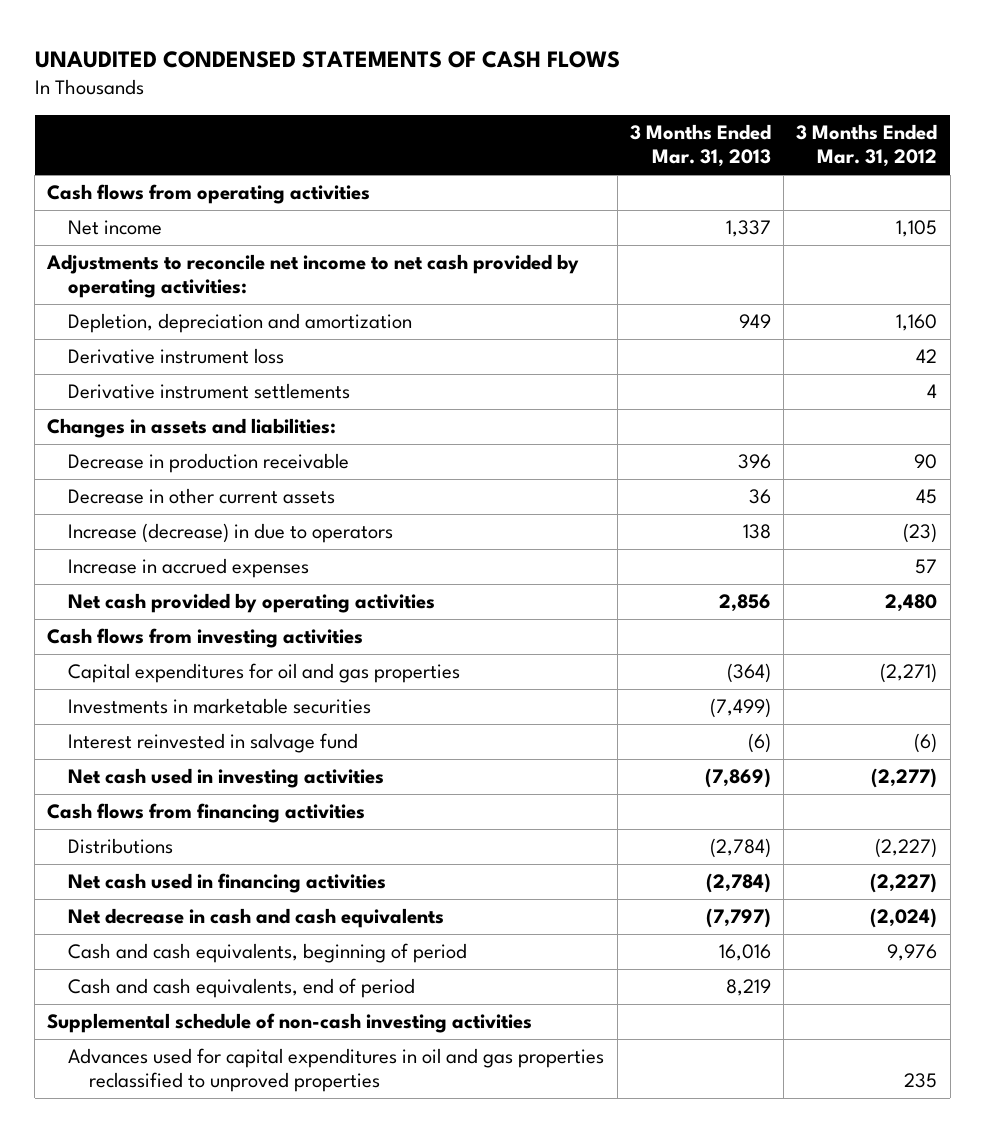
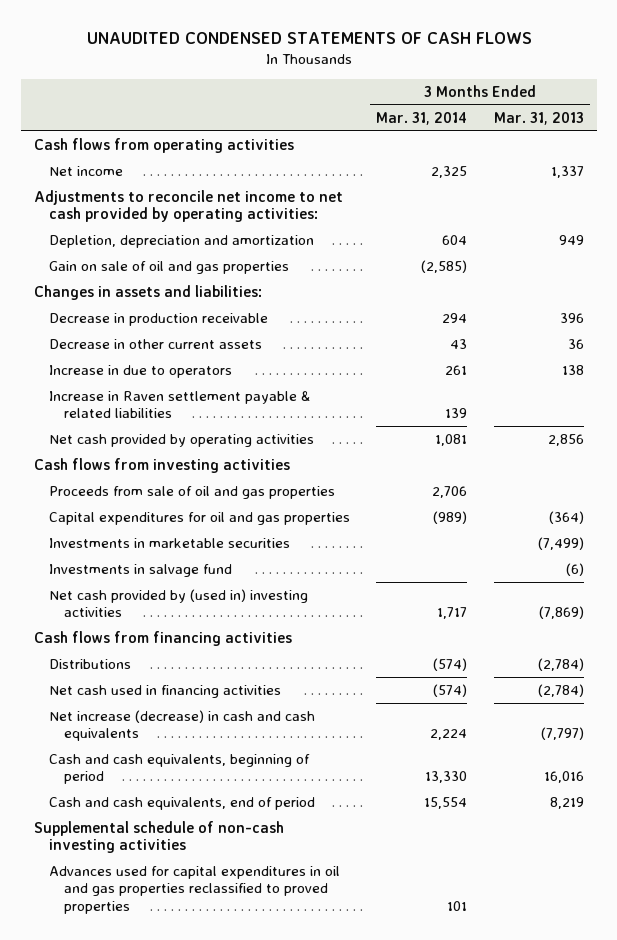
[796,124,938,168] 3 Months Ended Mar. 31, 2012 -> none
none -> [376,111,468,125] Mar. 31, 2014
[68,348,285,365] Derivative instrument loss -> none
[68,383,351,400] Derivative instrument settlements -> none
none -> [48,261,289,275] Gain on sale of oil and gas properties
[68,558,310,579] Increase in accrued expenses -> none
[68,523,394,544] Increase (decrease) in due to operators -> [48,365,232,379] Increase in due to operators
none -> [48,391,310,419] Increase in Raven settlement payable & related liabilities
none -> [48,486,335,500] Proceeds from sale of oil and gas properties
[68,733,359,754] Interest reinvested in salvage fund -> [48,564,232,578] Investments in salvage fund
[68,768,385,789] Net cash used in investing activities -> [48,589,308,618] Net cash provided by (used in) investing activities
[68,908,445,929] Net decrease in cash and cash equivalents -> [48,710,315,742] Net increase (decrease) in cash and cash equivalents
[68,1048,605,1093] Advances used for capital expenditures in oil and gas properties reclassified to unproved properties -> [48,866,340,914] Advances used for capital expenditures in oil and gas properties reclassified to proved properties

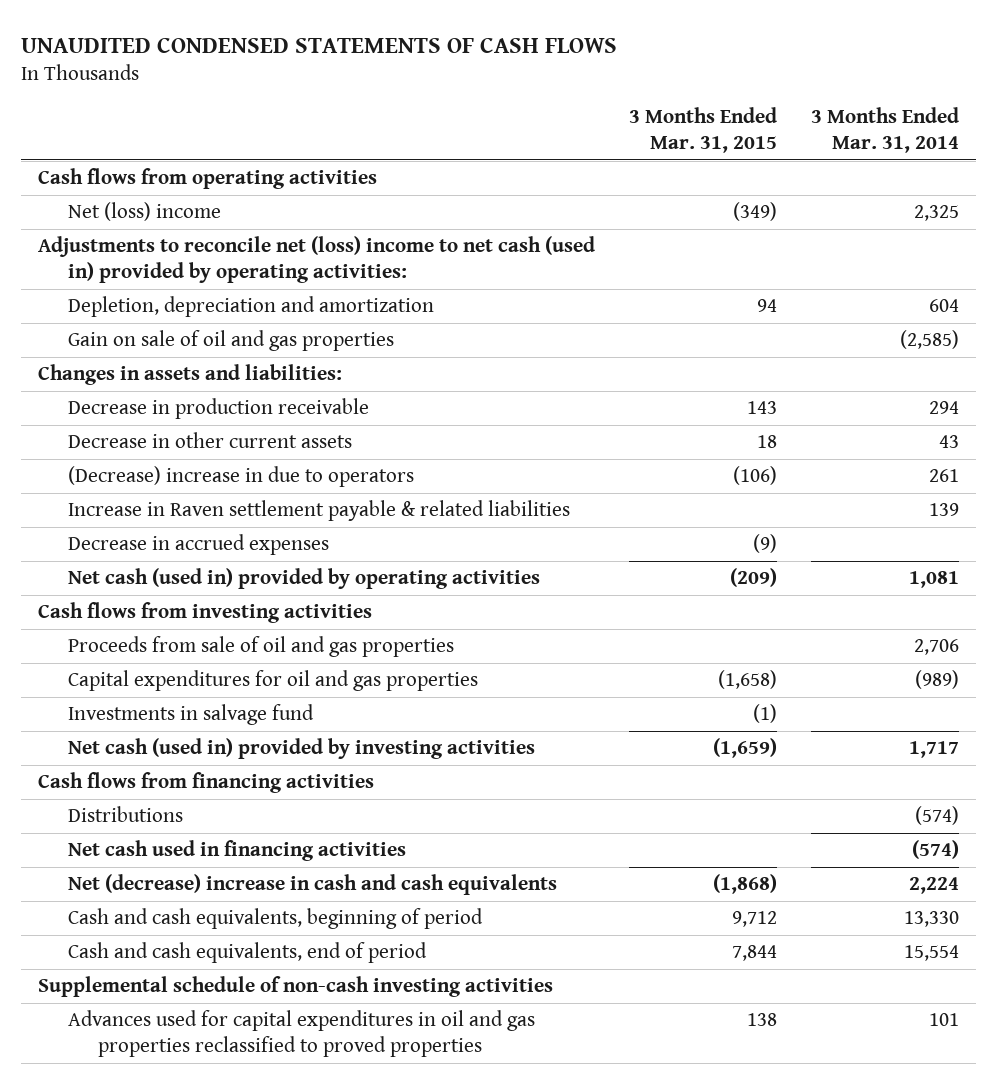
[493,111,584,125] Mar. 31, 2013 -> none
none -> [628,107,777,154] 3 Months Ended Mar. 31, 2015
[48,166,123,177] Net income -> [68,202,222,222] Net (loss) income
[33,190,343,223] Adjustments to reconcile net income to net cash provided by operating activities: -> [38,236,596,284] Adjustments to reconcile net (loss) income to net cash (used in) provided by operating activities:
[48,365,232,379] Increase in due to operators -> [68,466,415,488] (Decrease) increase in due to operators
none -> [68,534,330,556] Decrease in accrued expenses
[48,434,314,448] Net cash provided by operating activities -> [68,568,541,590] Net cash (used in) provided by operating activities
[48,538,290,549] Investments in marketable securities -> none
[48,589,308,618] Net cash provided by (used in) investing activities -> [68,738,536,760] Net cash (used in) provided by investing activities
[48,710,315,742] Net increase (decrease) in cash and cash equivalents -> [68,874,558,896] Net (decrease) increase in cash and cash equivalents

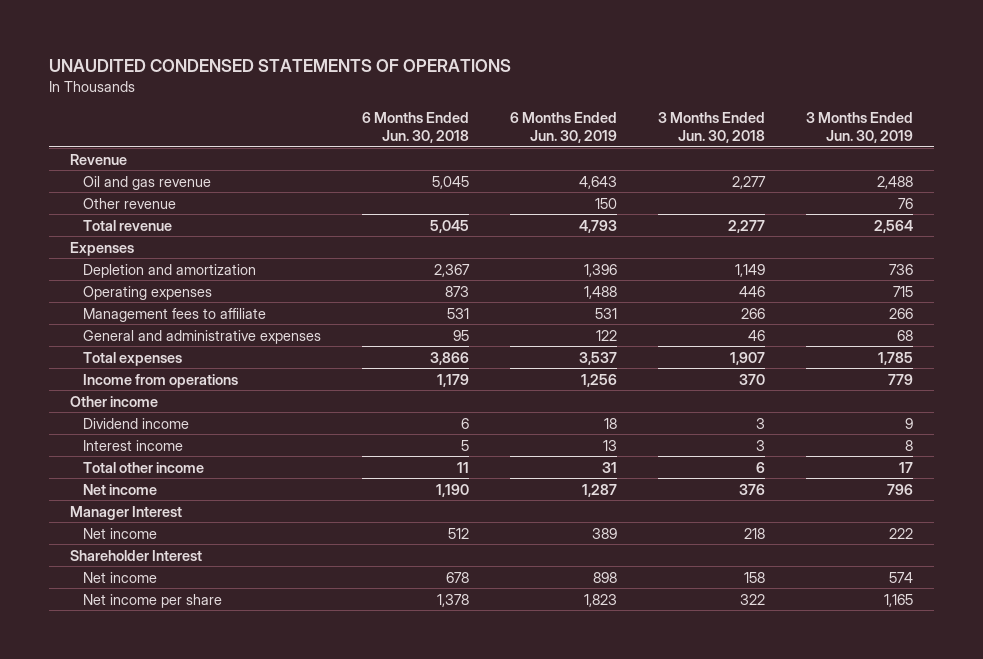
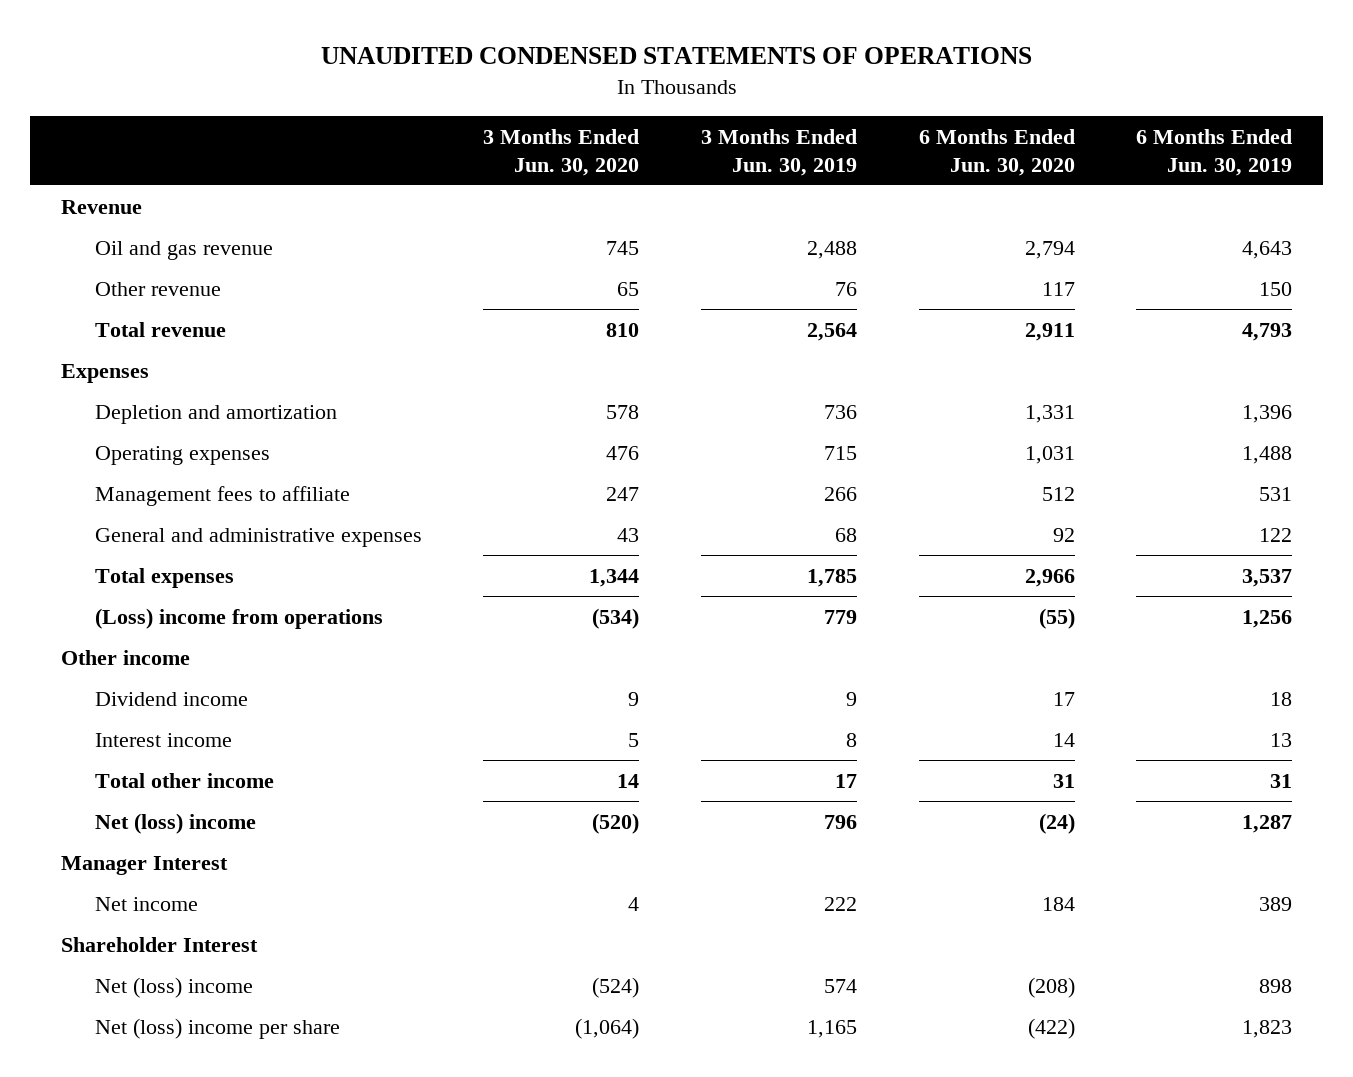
[361,112,469,144] 6 Months Ended Jun. 30, 2018 -> none
[657,112,765,144] 3 Months Ended Jun. 30, 2018 -> none
none -> [483,128,640,176] 3 Months Ended Jun. 30, 2020
none -> [918,128,1075,176] 6 Months Ended Jun. 30, 2020
[82,373,238,388] Income from operations -> [94,607,383,629] (Loss) income from operations
[82,483,157,495] Net income -> [94,812,256,834] Net (loss) income
[82,571,157,583] Net income -> [94,976,253,998] Net (loss) income
[82,593,222,608] Net income per share -> [94,1017,340,1039] Net (loss) income per share

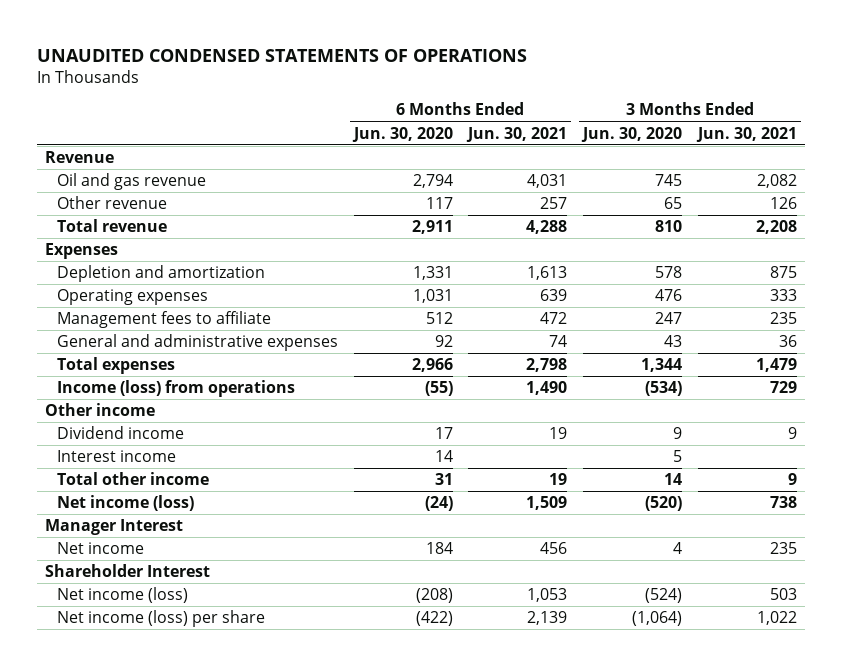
[701,128,858,176] 3 Months Ended Jun. 30, 2019 -> none
[1136,128,1293,176] 6 Months Ended Jun. 30, 2019 -> none
none -> [466,126,568,142] Jun. 30, 2021
none -> [695,126,797,142] Jun. 30, 2021
[94,607,383,629] (Loss) income from operations -> [56,380,295,398] Income (loss) from operations
[94,812,256,834] Net (loss) income -> [56,495,194,512] Net income (loss)
[94,976,253,998] Net (loss) income -> [56,587,188,604] Net income (loss)
[94,1017,340,1039] Net (loss) income per share -> [56,610,265,628] Net income (loss) per share

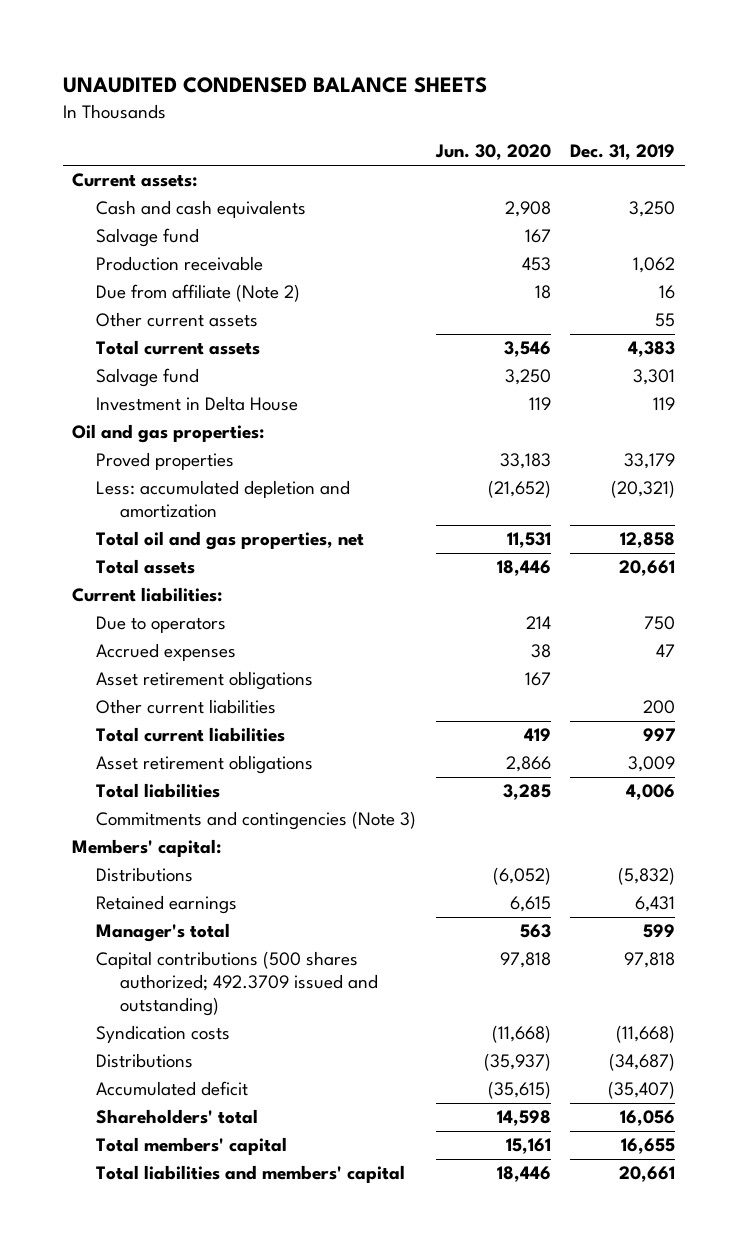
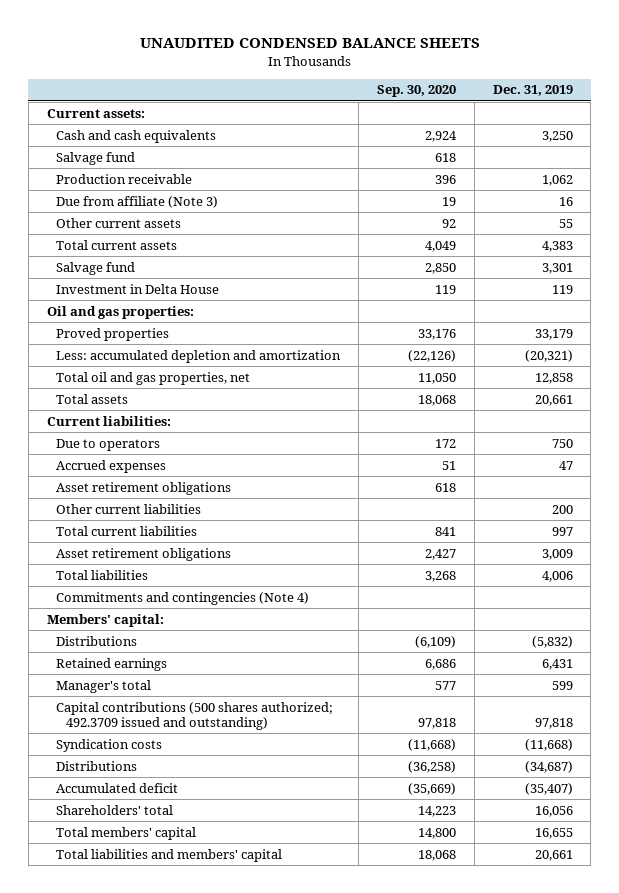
[434,144,551,161] Jun. 30, 2020 -> none
none -> [377,85,457,98] Sep. 30, 2020
[96,284,301,303] Due from affiliate (Note 2) -> [56,195,219,208] Due from affiliate (Note 3)
[96,811,417,831] Commitments and contingencies (Note 3) -> [56,591,310,605] Commitments and contingencies (Note 4)

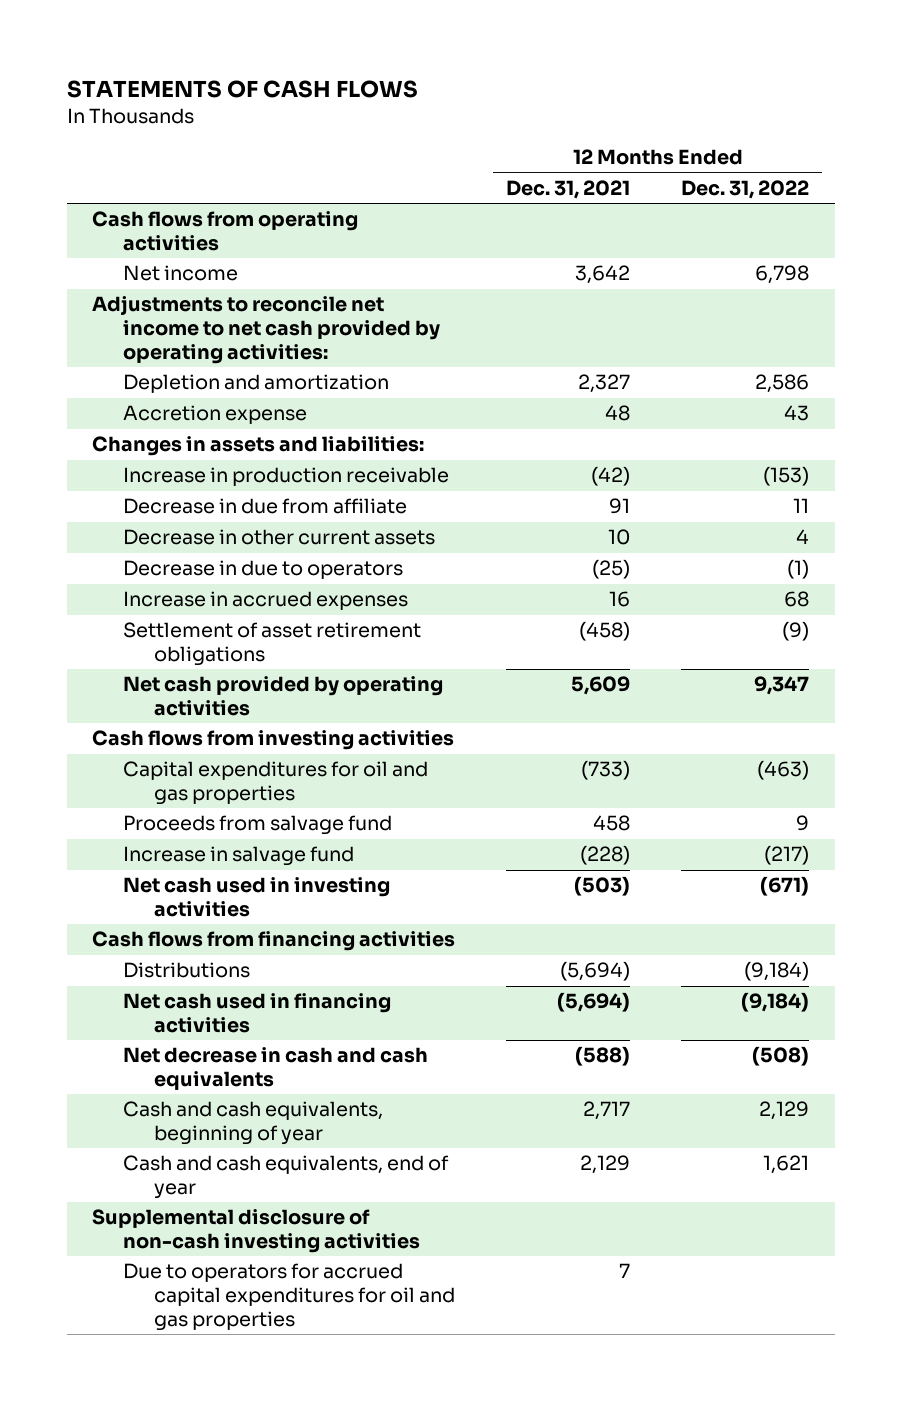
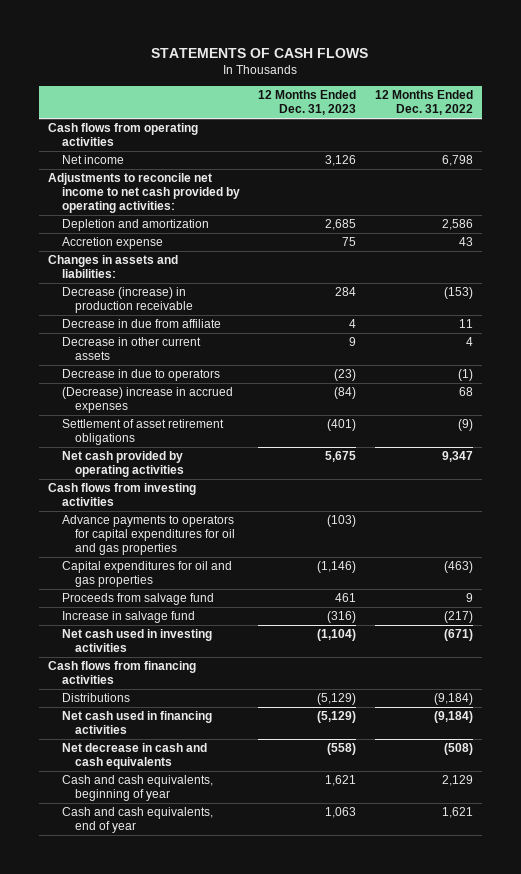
[506,180,631,200] Dec. 31, 2021 -> none
none -> [258,90,357,116] 12 Months Ended Dec. 31, 2023
[123,467,450,487] Increase in production receivable -> [61,287,193,314] Decrease (increase) in production receivable
[123,591,409,611] Increase in accrued expenses -> [61,387,233,414] (Decrease) increase in accrued expenses
none -> [61,515,235,556] Advance payments to operators for capital expenditures for oil and gas properties
[92,1209,421,1254] Supplemental disclosure of non-cash investing activities -> none
[123,1263,455,1331] Due to operators for accrued capital expenditures for oil and gas properties -> none

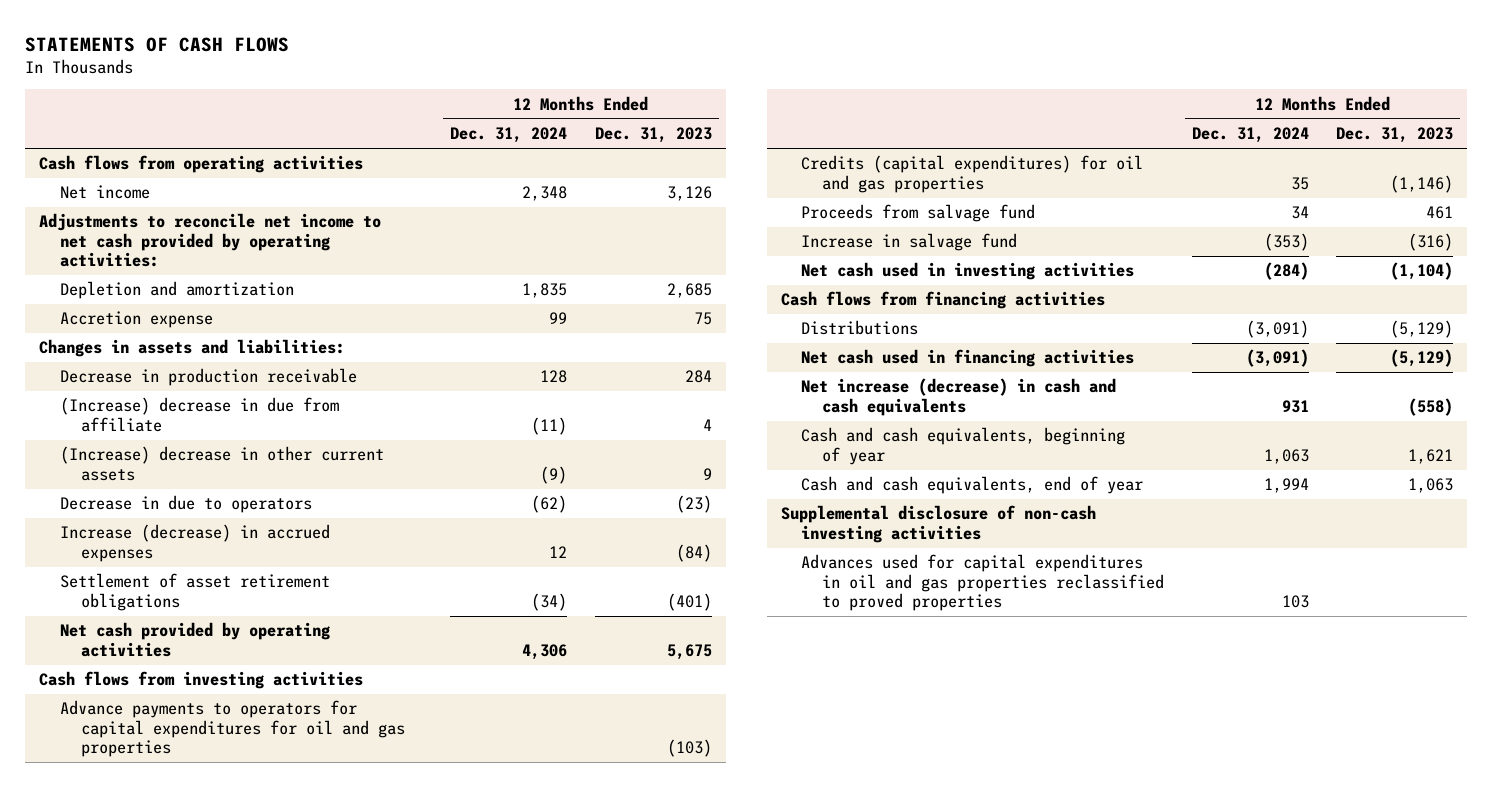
[374,90,473,116] 12 Months Ended Dec. 31, 2022 -> none
none -> [450,127,568,144] Dec. 31, 2024
[61,287,193,314] Decrease (increase) in production receivable -> [59,368,357,387] Decrease in production receivable
[61,319,221,329] Decrease in due from affiliate -> [59,397,339,432] (Increase) decrease in due from affiliate
[61,337,201,361] Decrease in other current assets -> [59,446,384,481] (Increase) decrease in other current assets
[61,387,233,414] (Decrease) increase in accrued expenses -> [59,524,330,562] Increase (decrease) in accrued expenses
[61,561,232,588] Capital expenditures for oil and gas properties -> [801,155,1144,193] Credits (capital expenditures) for oil and gas properties
[61,743,207,770] Net decrease in cash and cash equivalents -> [801,378,1117,416] Net increase (decrease) in cash and cash equivalents
none -> [780,505,1096,543] Supplemental disclosure of non-cash investing activities
none -> [801,554,1165,611] Advances used for capital expenditures in oil and gas properties reclassified to proved properties

